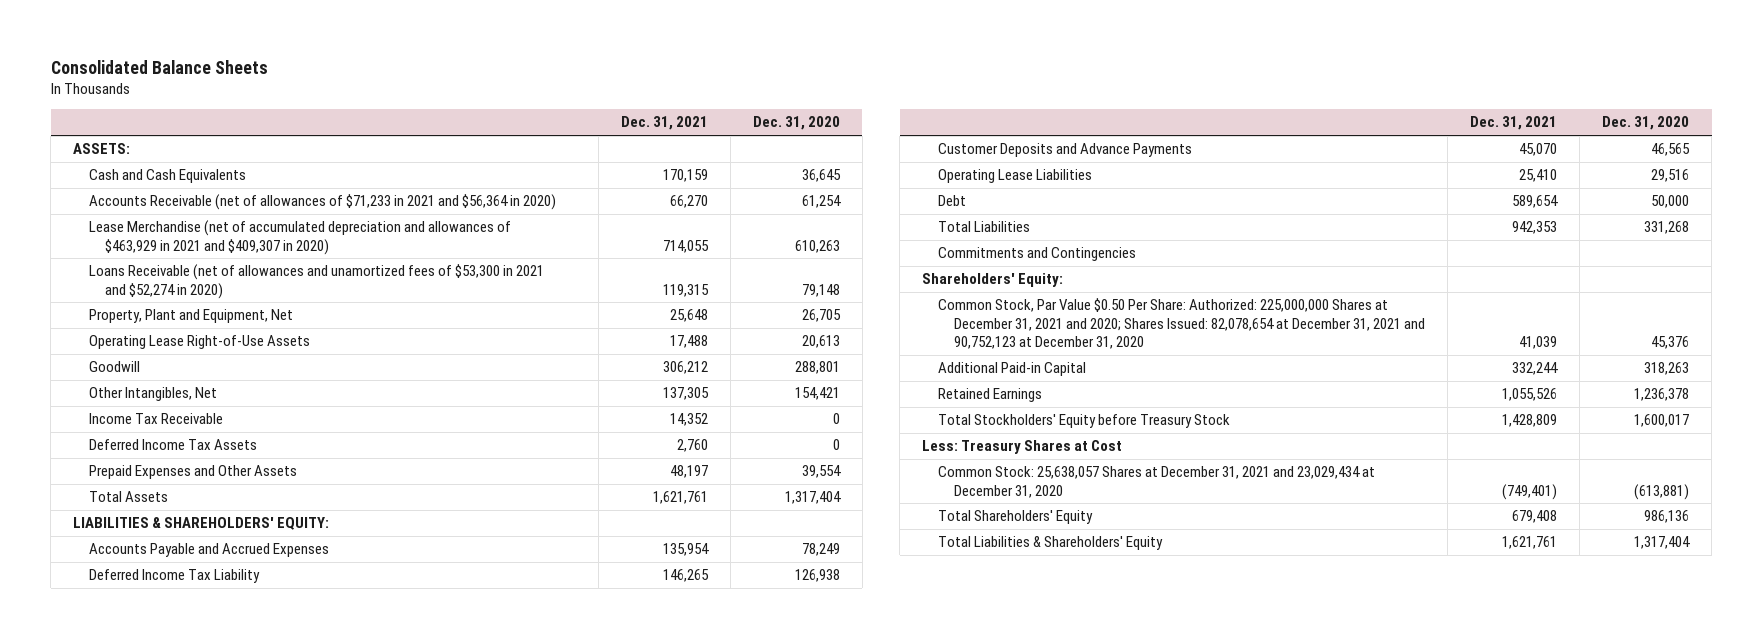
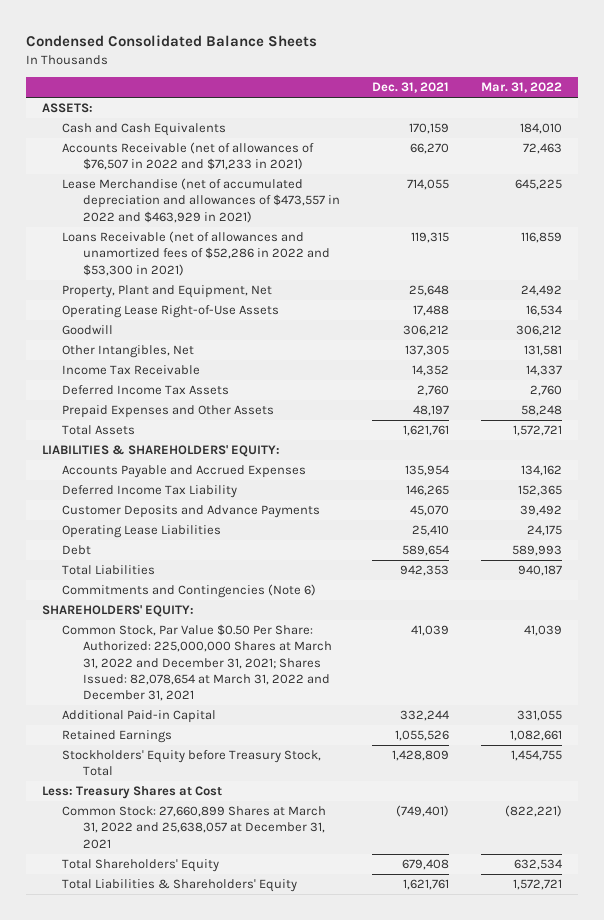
[50,59,268,74] Consolidated Balance Sheets -> [25,35,317,48] Condensed Consolidated Balance Sheets
[752,116,840,131] Dec. 31, 2020 -> none
none -> [481,82,563,94] Mar. 31, 2022
[89,194,557,211] Accounts Receivable (net of allowances of $71,233 in 2021 and $56,364 in 2020) -> [62,142,315,171] Accounts Receivable (net of allowances of $76,507 in 2022 and $71,233 in 2021)
[89,220,512,255] Lease Merchandise (net of accumulated depreciation and allowances of $463,929 in 2021 and $409,307 in 2020) -> [62,178,341,223] Lease Merchandise (net of accumulated depreciation and allowances of $473,557 in 2022 and $463,929 in 2021)
[89,264,545,299] Loans Receivable (net of allowances and unamortized fees of $53,300 in 2021 and $52,274 in 2020) -> [62,231,331,276] Loans Receivable (net of allowances and unamortized fees of $52,286 in 2022 and $53,300 in 2021)
[938,247,1137,262] Commitments and Contingencies -> [62,584,317,599] Commitments and Contingencies (Note 6)
[922,273,1064,288] Shareholders' Equity: -> [41,605,194,618] SHAREHOLDERS' EQUITY:
[938,298,1426,350] Common Stock, Par Value $0.50 Per Share: Authorized: 225,000,000 Shares at December 31, 2021 and 2020; Shares Issued: 82,078,654 at December 31, 2021 and 90,752,123 at December 31, 2020 -> [62,624,333,702] Common Stock, Par Value $0.50 Per Share: Authorized: 225,000,000 Shares at March 31, 2022 and December 31, 2021; Shares Issued: 82,078,654 at March 31, 2022 and December 31, 2021
[938,414,1231,429] Total Stockholders' Equity before Treasury Stock -> [62,750,322,777] Stockholders' Equity before Treasury Stock, Total
[938,466,1376,498] Common Stock: 25,638,057 Shares at December 31, 2021 and 23,029,434 at December 31, 2020 -> [62,806,327,849] Common Stock: 27,660,899 Shares at March 31, 2022 and 25,638,057 at December 31, 2021

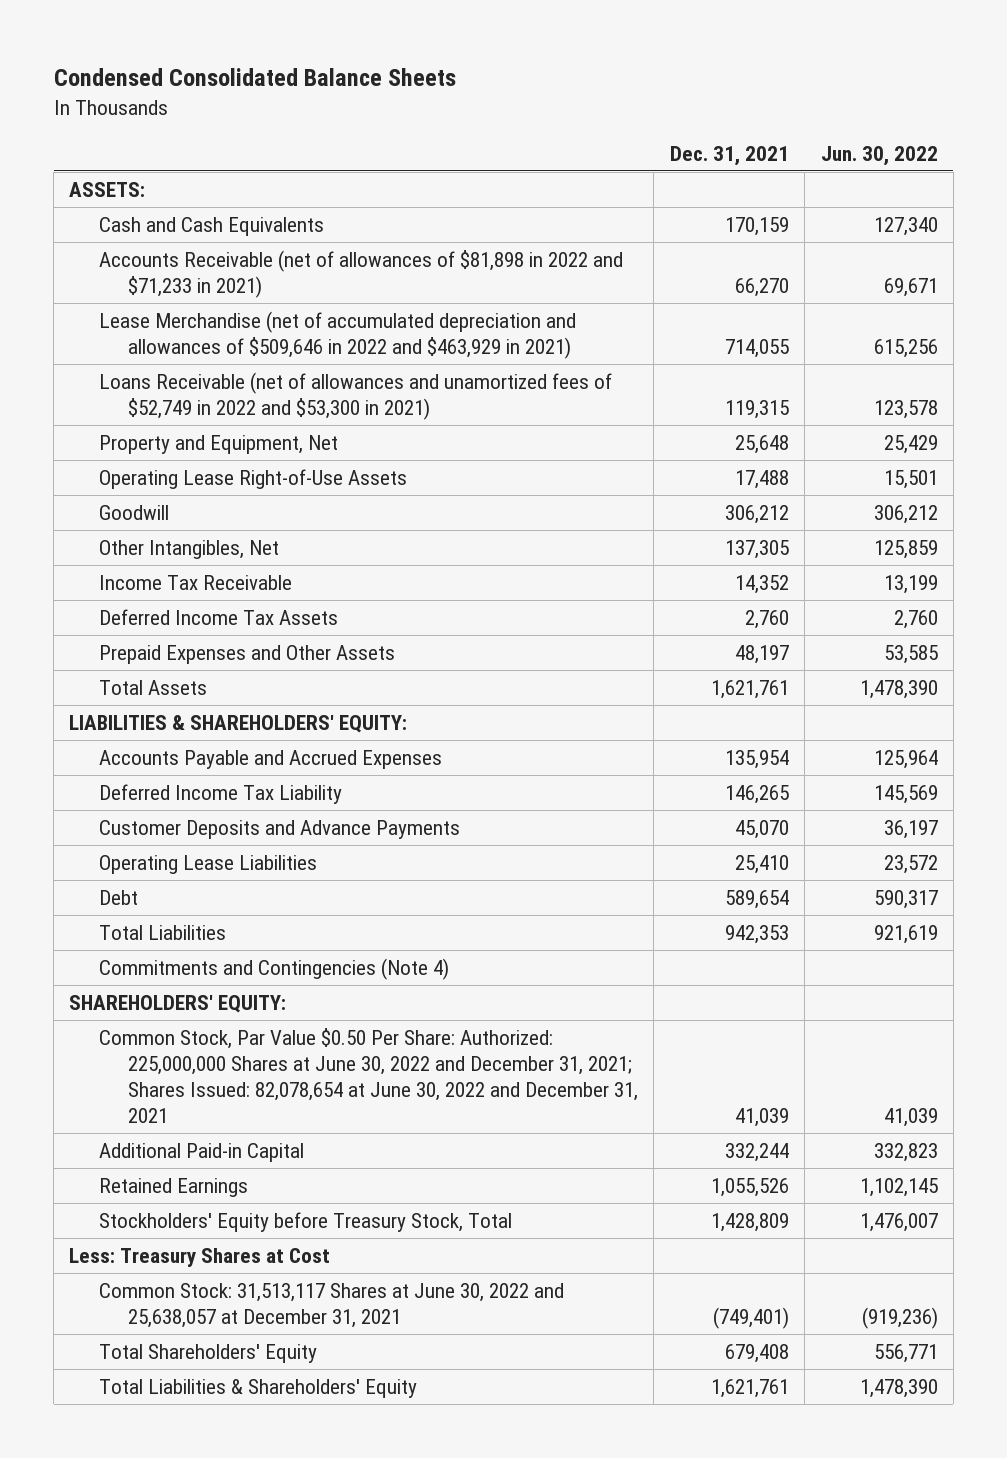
[481,82,563,94] Mar. 31, 2022 -> none
none -> [820,145,938,166] Jun. 30, 2022
[62,142,315,171] Accounts Receivable (net of allowances of $76,507 in 2022 and $71,233 in 2021) -> [98,250,623,298] Accounts Receivable (net of allowances of $81,898 in 2022 and $71,233 in 2021)
[62,178,341,223] Lease Merchandise (net of accumulated depreciation and allowances of $473,557 in 2022 and $463,929 in 2021) -> [98,311,576,359] Lease Merchandise (net of accumulated depreciation and allowances of $509,646 in 2022 and $463,929 in 2021)
[62,231,331,276] Loans Receivable (net of allowances and unamortized fees of $52,286 in 2022 and $53,300 in 2021) -> [98,372,612,420] Loans Receivable (net of allowances and unamortized fees of $52,749 in 2022 and $53,300 in 2021)
[62,285,273,299] Property, Plant and Equipment, Net -> [98,435,338,455] Property and Equipment, Net
[62,584,317,599] Commitments and Contingencies (Note 6) -> [98,958,449,981] Commitments and Contingencies (Note 4)
[62,624,333,702] Common Stock, Par Value $0.50 Per Share: Authorized: 225,000,000 Shares at March 31, 2022 and December 31, 2021; Shares Issued: 82,078,654 at March 31, 2022 and December 31, 2021 -> [98,1028,639,1123] Common Stock, Par Value $0.50 Per Share: Authorized: 225,000,000 Shares at June 30, 2022 and December 31, 2021; Shares Issued: 82,078,654 at June 30, 2022 and December 31, 2021
[62,806,327,849] Common Stock: 27,660,899 Shares at March 31, 2022 and 25,638,057 at December 31, 2021 -> [98,1283,564,1328] Common Stock: 31,513,117 Shares at June 30, 2022 and 25,638,057 at December 31, 2021

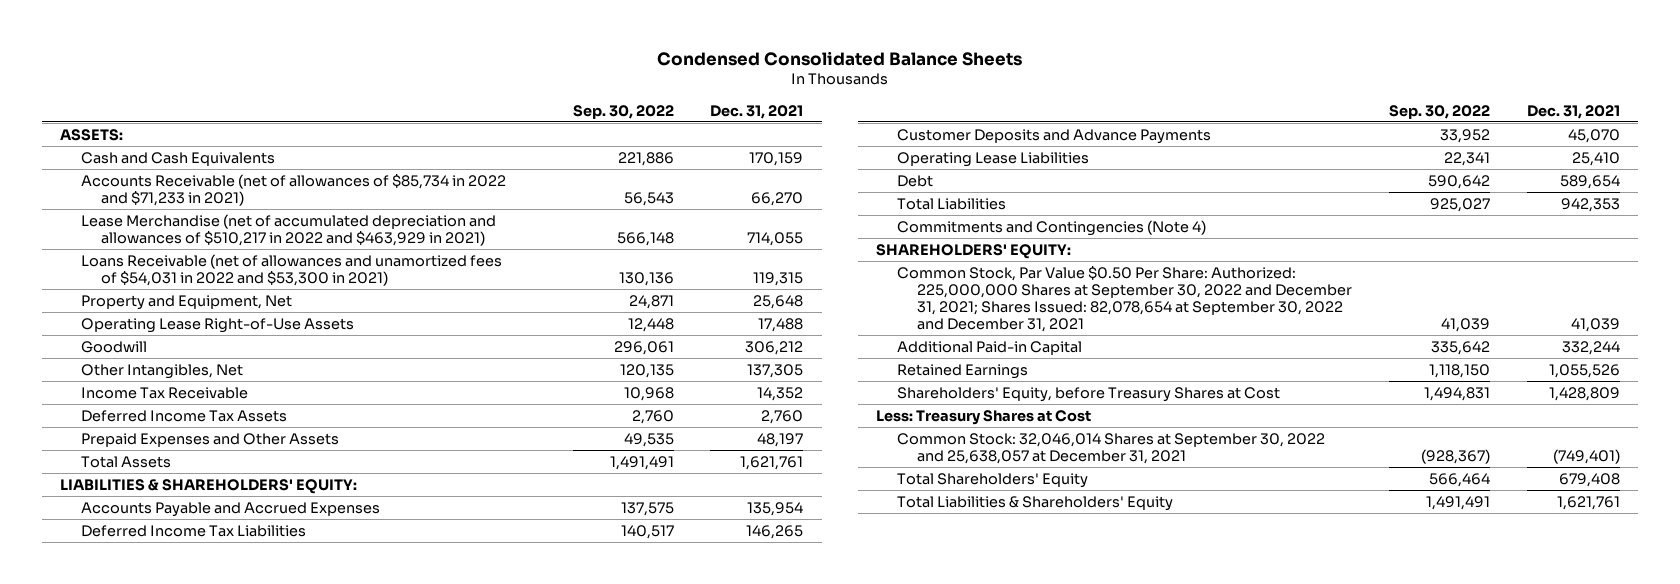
[820,145,938,166] Jun. 30, 2022 -> none
none -> [572,104,674,119] Sep. 30, 2022
[98,250,623,298] Accounts Receivable (net of allowances of $81,898 in 2022 and $71,233 in 2021) -> [80,173,506,206] Accounts Receivable (net of allowances of $85,734 in 2022 and $71,233 in 2021)
[98,311,576,359] Lease Merchandise (net of accumulated depreciation and allowances of $509,646 in 2022 and $463,929 in 2021) -> [80,213,496,246] Lease Merchandise (net of accumulated depreciation and allowances of $510,217 in 2022 and $463,929 in 2021)
[98,372,612,420] Loans Receivable (net of allowances and unamortized fees of $52,749 in 2022 and $53,300 in 2021) -> [80,253,502,286] Loans Receivable (net of allowances and unamortized fees of $54,031 in 2022 and $53,300 in 2021)
[98,784,342,805] Deferred Income Tax Liability -> [80,524,306,537] Deferred Income Tax Liabilities
[98,1028,639,1123] Common Stock, Par Value $0.50 Per Share: Authorized: 225,000,000 Shares at June 30, 2022 and December 31, 2021; Shares Issued: 82,078,654 at June 30, 2022 and December 31, 2021 -> [896,265,1353,333] Common Stock, Par Value $0.50 Per Share: Authorized: 225,000,000 Shares at September 30, 2022 and December 31, 2021; Shares Issued: 82,078,654 at September 30, 2022 and December 31, 2021
[98,1212,512,1233] Stockholders' Equity before Treasury Stock, Total -> [896,386,1280,402] Shareholders' Equity, before Treasury Shares at Cost
[98,1283,564,1328] Common Stock: 31,513,117 Shares at June 30, 2022 and 25,638,057 at December 31, 2021 -> [896,432,1325,464] Common Stock: 32,046,014 Shares at September 30, 2022 and 25,638,057 at December 31, 2021

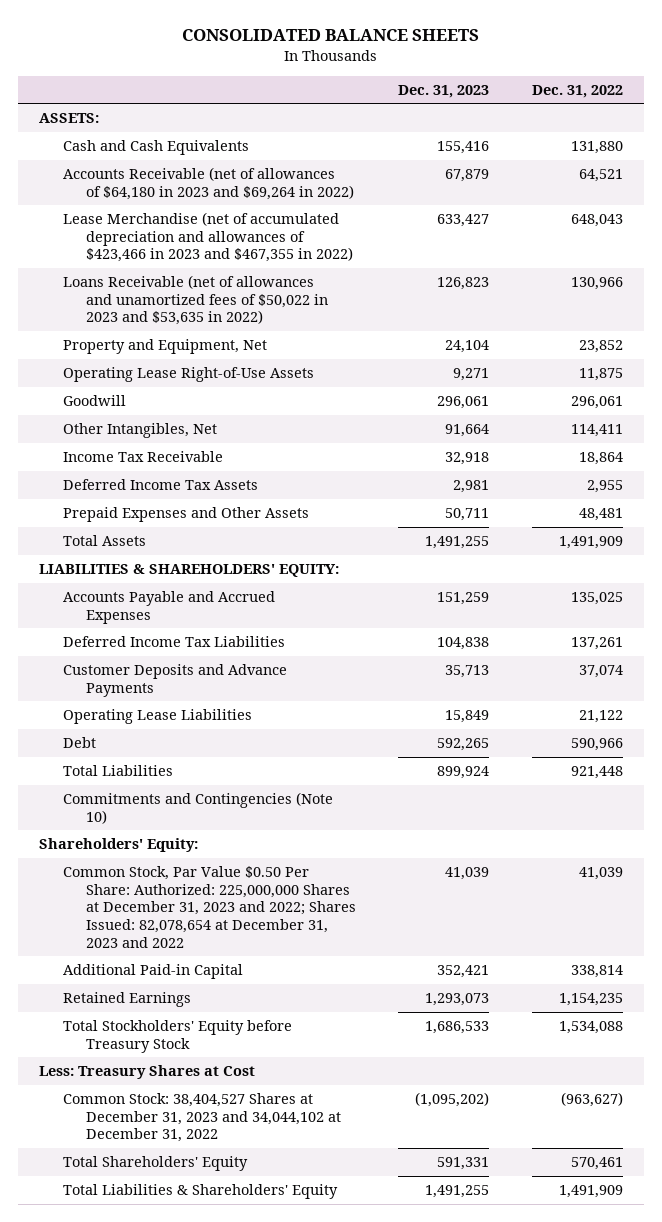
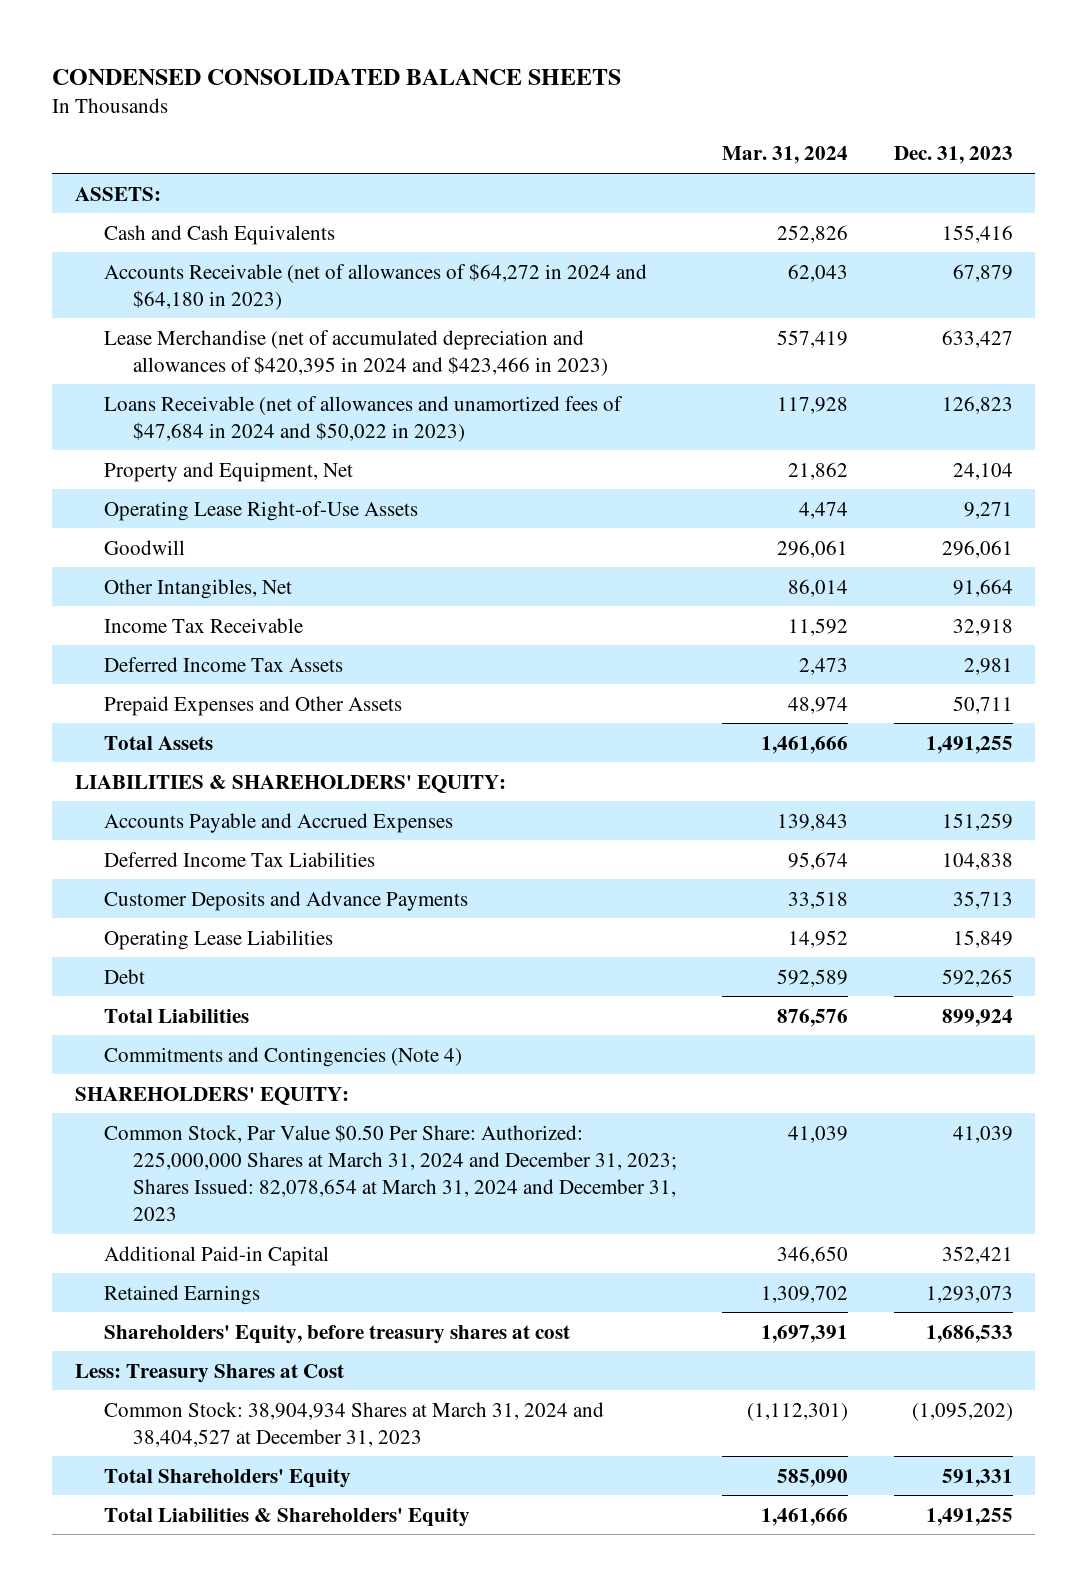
[182,29,480,42] CONSOLIDATED BALANCE SHEETS -> [52,68,622,85] CONDENSED CONSOLIDATED BALANCE SHEETS
[531,84,623,98] Dec. 31, 2022 -> none
none -> [722,146,849,165] Mar. 31, 2024
[62,167,355,200] Accounts Receivable (net of allowances of $64,180 in 2023 and $69,264 in 2022) -> [104,262,648,310] Accounts Receivable (net of allowances of $64,272 in 2024 and $64,180 in 2023)
[62,212,354,263] Lease Merchandise (net of accumulated depreciation and allowances of $423,466 in 2023 and $467,355 in 2022) -> [104,329,609,376] Lease Merchandise (net of accumulated depreciation and allowances of $420,395 in 2024 and $423,466 in 2023)
[62,275,329,326] Loans Receivable (net of allowances and unamortized fees of $50,022 in 2023 and $53,635 in 2022) -> [104,395,624,442] Loans Receivable (net of allowances and unamortized fees of $47,684 in 2024 and $50,022 in 2023)
[62,792,333,824] Commitments and Contingencies (Note 10) -> [104,1046,463,1067] Commitments and Contingencies (Note 4)
[39,838,199,853] Shareholders' Equity: -> [74,1086,349,1105] SHAREHOLDERS' EQUITY:
[62,866,357,948] Common Stock, Par Value $0.50 Per Share: Authorized: 225,000,000 Shares at December 31, 2023 and 2022; Shares Issued: 82,078,654 at December 31, 2023 and 2022 -> [104,1123,678,1221] Common Stock, Par Value $0.50 Per Share: Authorized: 225,000,000 Shares at March 31, 2024 and December 31, 2023; Shares Issued: 82,078,654 at March 31, 2024 and December 31, 2023
[62,1020,292,1053] Total Stockholders' Equity before Treasury Stock -> [104,1324,571,1344] Shareholders' Equity, before treasury shares at cost
[62,1093,342,1143] Common Stock: 38,404,527 Shares at December 31, 2023 and 34,044,102 at December 31, 2022 -> [104,1401,605,1447] Common Stock: 38,904,934 Shares at March 31, 2024 and 38,404,527 at December 31, 2023

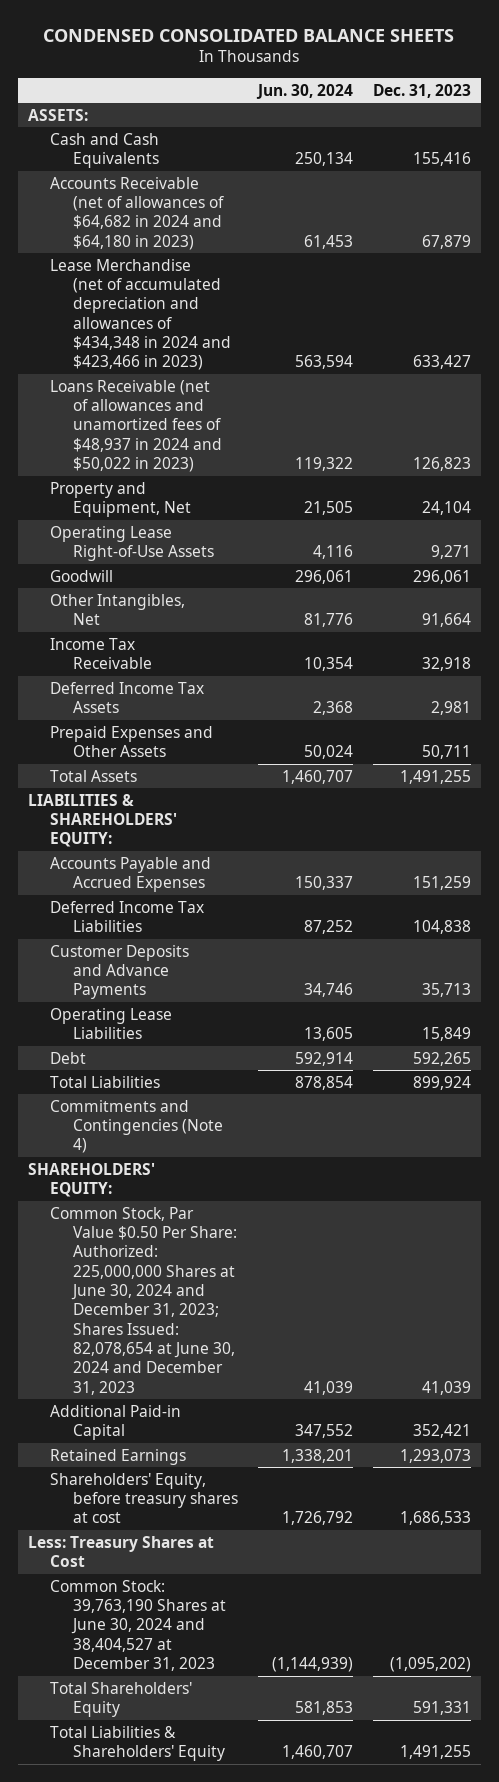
[722,146,849,165] Mar. 31, 2024 -> none
none -> [255,83,353,99] Jun. 30, 2024
[104,262,648,310] Accounts Receivable (net of allowances of $64,272 in 2024 and $64,180 in 2023) -> [50,176,224,250] Accounts Receivable (net of allowances of $64,682 in 2024 and $64,180 in 2023)
[104,329,609,376] Lease Merchandise (net of accumulated depreciation and allowances of $420,395 in 2024 and $423,466 in 2023) -> [50,258,231,371] Lease Merchandise (net of accumulated depreciation and allowances of $434,348 in 2024 and $423,466 in 2023)
[104,395,624,442] Loans Receivable (net of allowances and unamortized fees of $47,684 in 2024 and $50,022 in 2023) -> [50,379,222,473] Loans Receivable (net of allowances and unamortized fees of $48,937 in 2024 and $50,022 in 2023)
[104,1123,678,1221] Common Stock, Par Value $0.50 Per Share: Authorized: 225,000,000 Shares at March 31, 2024 and December 31, 2023; Shares Issued: 82,078,654 at March 31, 2024 and December 31, 2023 -> [50,1206,237,1395] Common Stock, Par Value $0.50 Per Share: Authorized: 225,000,000 Shares at June 30, 2024 and December 31, 2023; Shares Issued: 82,078,654 at June 30, 2024 and December 31, 2023
[104,1401,605,1447] Common Stock: 38,904,934 Shares at March 31, 2024 and 38,404,527 at December 31, 2023 -> [50,1579,226,1672] Common Stock: 39,763,190 Shares at June 30, 2024 and 38,404,527 at December 31, 2023

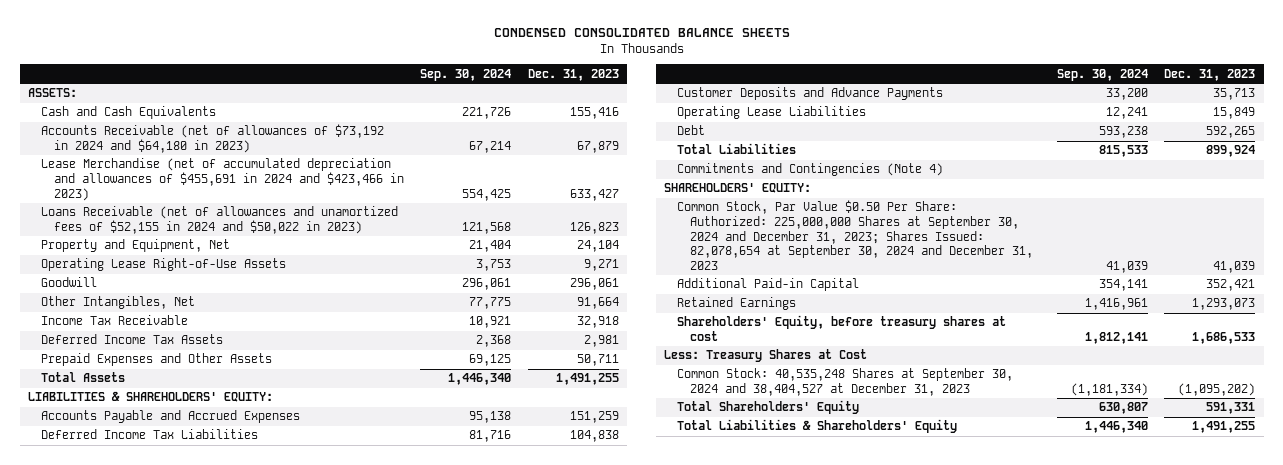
[255,83,353,99] Jun. 30, 2024 -> none
none -> [420,68,512,81] Sep. 30, 2024
[50,176,224,250] Accounts Receivable (net of allowances of $64,682 in 2024 and $64,180 in 2023) -> [40,124,384,153] Accounts Receivable (net of allowances of $73,192 in 2024 and $64,180 in 2023)
[50,258,231,371] Lease Merchandise (net of accumulated depreciation and allowances of $434,348 in 2024 and $423,466 in 2023) -> [40,158,404,201] Lease Merchandise (net of accumulated depreciation and allowances of $455,691 in 2024 and $423,466 in 2023)
[50,379,222,473] Loans Receivable (net of allowances and unamortized fees of $48,937 in 2024 and $50,022 in 2023) -> [40,206,398,234] Loans Receivable (net of allowances and unamortized fees of $52,155 in 2024 and $50,022 in 2023)
[50,1206,237,1395] Common Stock, Par Value $0.50 Per Share: Authorized: 225,000,000 Shares at June 30, 2024 and December 31, 2023; Shares Issued: 82,078,654 at June 30, 2024 and December 31, 2023 -> [677,200,1033,270] Common Stock, Par Value $0.50 Per Share: Authorized: 225,000,000 Shares at September 30, 2024 and December 31, 2023; Shares Issued: 82,078,654 at September 30, 2024 and December 31, 2023
[50,1579,226,1672] Common Stock: 39,763,190 Shares at June 30, 2024 and 38,404,527 at December 31, 2023 -> [677,368,1014,396] Common Stock: 40,535,248 Shares at September 30, 2024 and 38,404,527 at December 31, 2023

